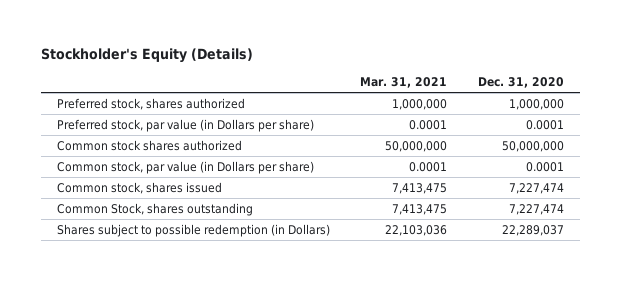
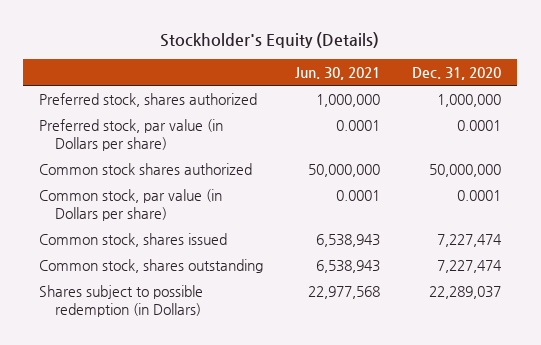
[360,76,448,88] Mar. 31, 2021 -> none
none -> [295,66,381,80] Jun. 30, 2021
[56,202,253,216] Common Stock, shares outstanding -> [39,258,264,273] Common stock, shares outstanding

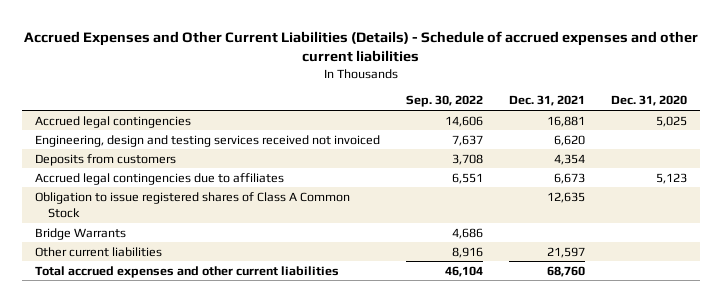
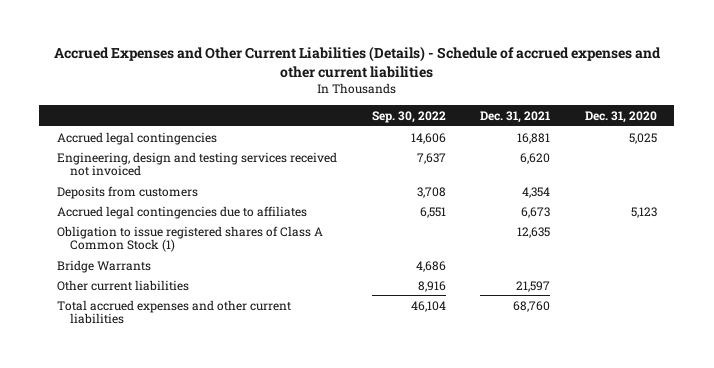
[34,191,350,219] Obligation to issue registered shares of Class A Common Stock -> [56,225,323,253] Obligation to issue registered shares of Class A Common Stock (1)

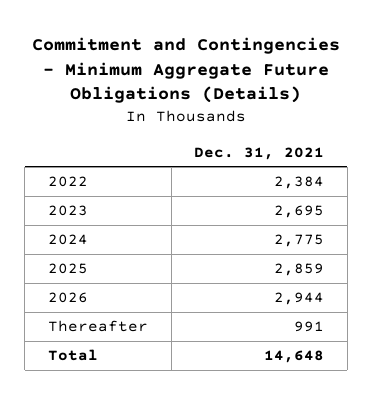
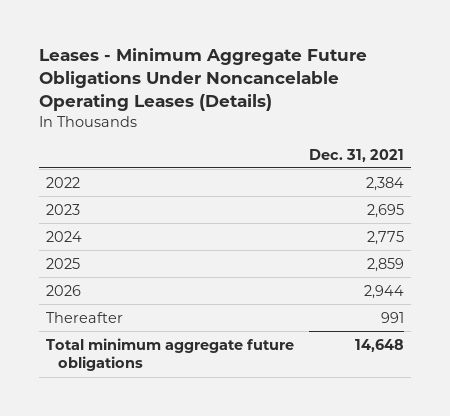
[32,36,341,104] Commitment and Contingencies - Minimum Aggregate Future Obligations (Details) -> [38,48,367,111] Leases - Minimum Aggregate Future Obligations Under Noncancelable Operating Leases (Details)
[47,349,98,362] Total -> [46,337,295,372] Total minimum aggregate future obligations

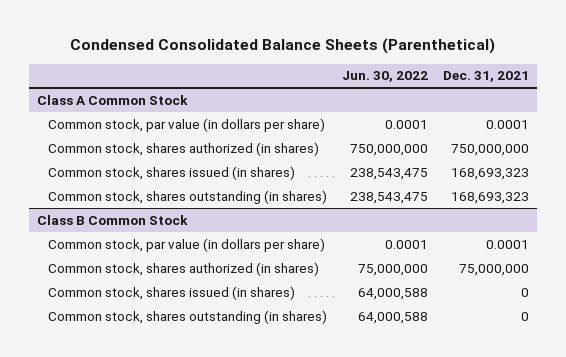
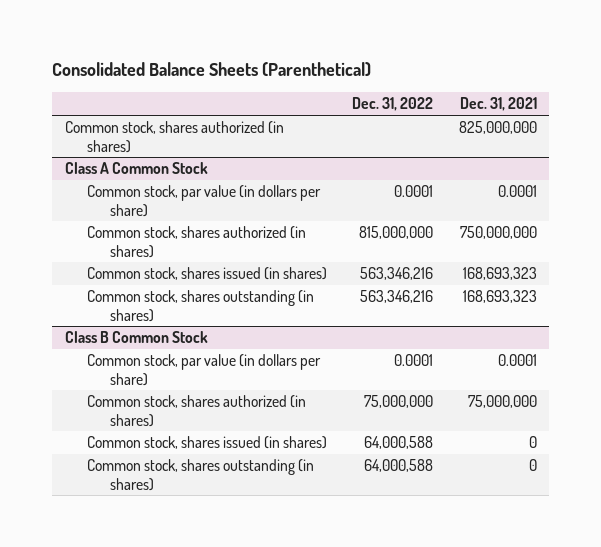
[70,38,496,55] Condensed Consolidated Balance Sheets (Parenthetical) -> [51,62,371,78] Consolidated Balance Sheets (Parenthetical)
[342,71,429,83] Jun. 30, 2022 -> none
none -> [352,97,434,112] Dec. 31, 2022
none -> [64,121,284,153] Common stock, shares authorized (in shares)

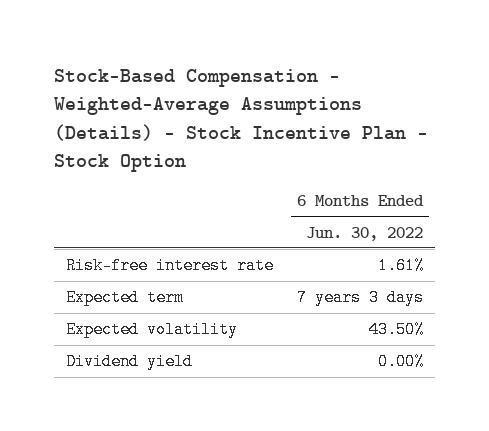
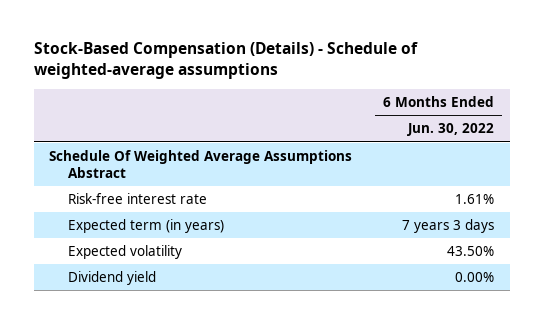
[54,69,429,172] Stock-Based Compensation - Weighted-Average Assumptions (Details) - Stock Incentive Plan - Stock Option -> [33,42,418,80] Stock-Based Compensation (Details) - Schedule of weighted-average assumptions
none -> [49,150,353,178] Schedule Of Weighted Average Assumptions Abstract
[66,289,185,307] Expected term -> [68,219,225,234] Expected term (in years)

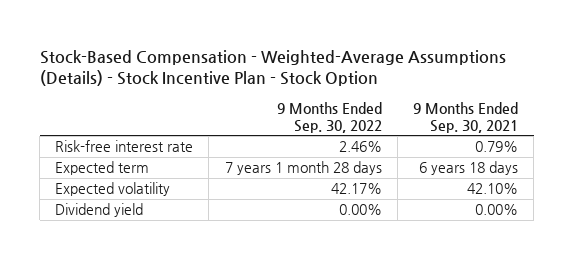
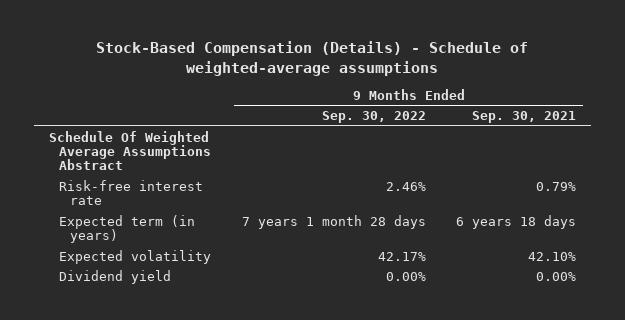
[39,49,506,87] Stock-Based Compensation - Weighted-Average Assumptions (Details) - Stock Incentive Plan - Stock Option -> [96,41,529,76] Stock-Based Compensation (Details) - Schedule of weighted-average assumptions
none -> [49,130,212,171] Schedule Of Weighted Average Assumptions Abstract
[55,161,150,176] Expected term -> [59,214,196,244] Expected term (in years)

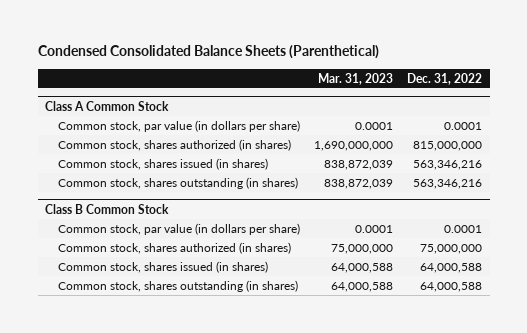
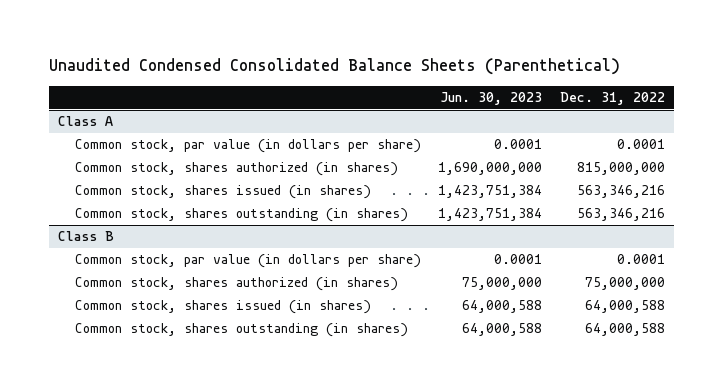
[37,45,379,60] Condensed Consolidated Balance Sheets (Parenthetical) -> [49,58,621,76] Unaudited Condensed Consolidated Balance Sheets (Parenthetical)
[318,72,394,85] Mar. 31, 2023 -> none
none -> [440,91,543,105] Jun. 30, 2023
[44,100,169,111] Class A Common Stock -> [57,116,113,127] Class A
[44,203,169,214] Class B Common Stock -> [57,231,114,242] Class B

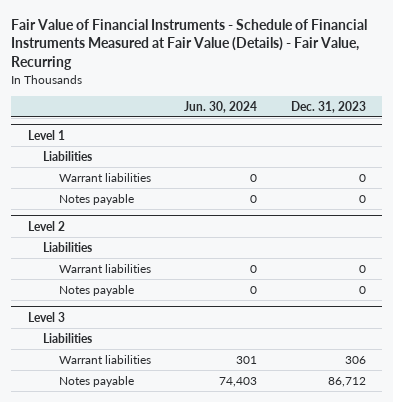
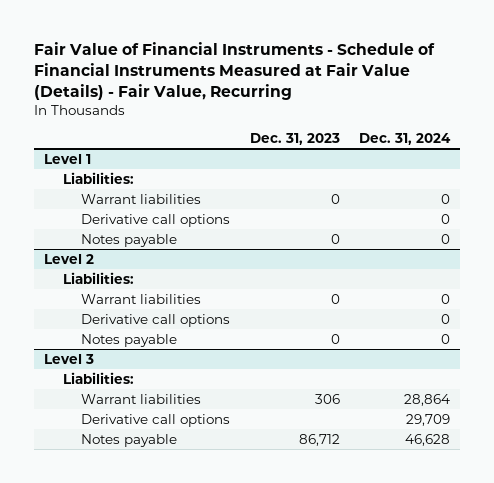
[184,100,258,113] Jun. 30, 2024 -> none
none -> [359,132,452,145] Dec. 31, 2024
[43,150,93,161] Liabilities -> [62,171,134,184] Liabilities:
none -> [80,213,230,227] Derivative call options
[43,241,93,252] Liabilities -> [62,271,134,284] Liabilities:
none -> [80,313,230,327] Derivative call options
[43,332,93,343] Liabilities -> [62,371,134,384] Liabilities:
none -> [80,413,230,427] Derivative call options

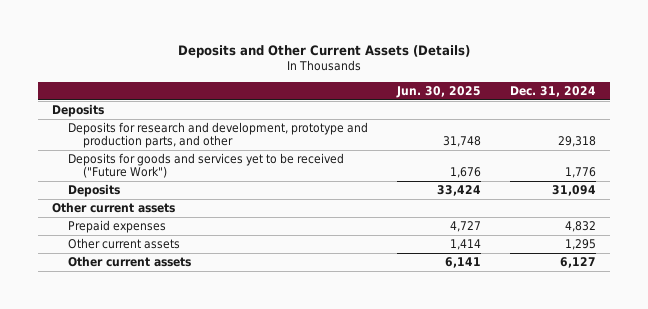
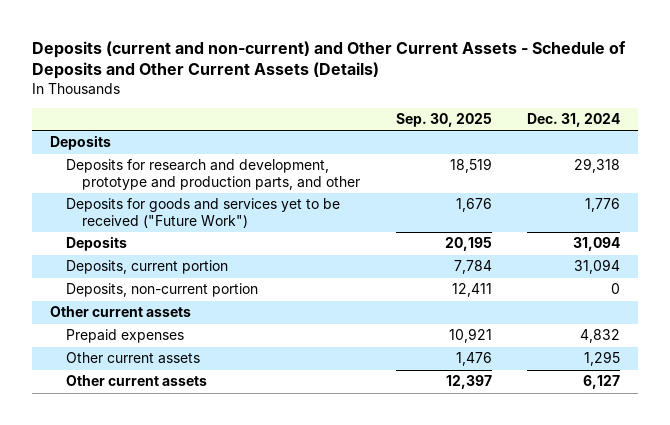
[178,45,471,59] Deposits and Other Current Assets (Details) -> [32,40,627,80] Deposits (current and non-current) and Other Current Assets - Schedule of Deposits and Other Current Assets (Details)
[395,85,481,98] Jun. 30, 2025 -> none
none -> [395,113,492,128] Sep. 30, 2025
none -> [66,260,229,275] Deposits, current portion
none -> [66,283,259,298] Deposits, non-current portion

